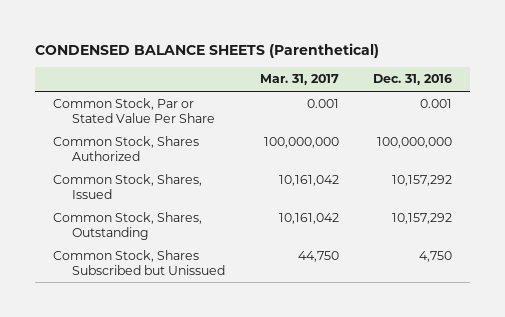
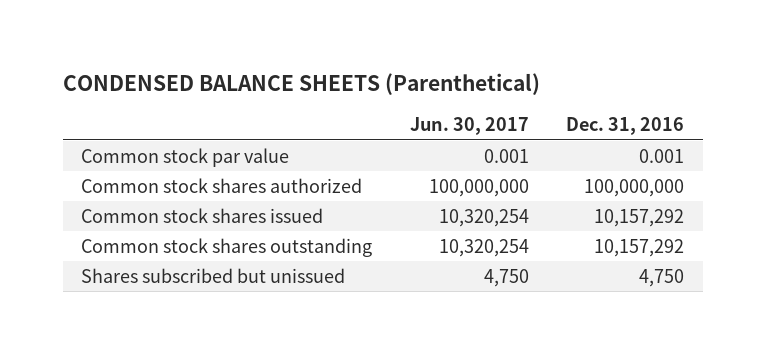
[259,74,339,86] Mar. 31, 2017 -> none
none -> [409,116,529,135] Jun. 30, 2017
[52,98,216,123] Common Stock, Par or Stated Value Per Share -> [81,147,290,167] Common stock par value
[52,136,199,161] Common Stock, Shares Authorized -> [81,177,363,193] Common stock shares authorized
[52,174,202,199] Common Stock, Shares, Issued -> [81,207,324,223] Common stock shares issued
[52,212,202,240] Common Stock, Shares, Outstanding -> [81,237,373,257] Common stock shares outstanding
[52,250,226,275] Common Stock, Shares Subscribed but Unissued -> [81,267,346,283] Shares subscribed but unissued

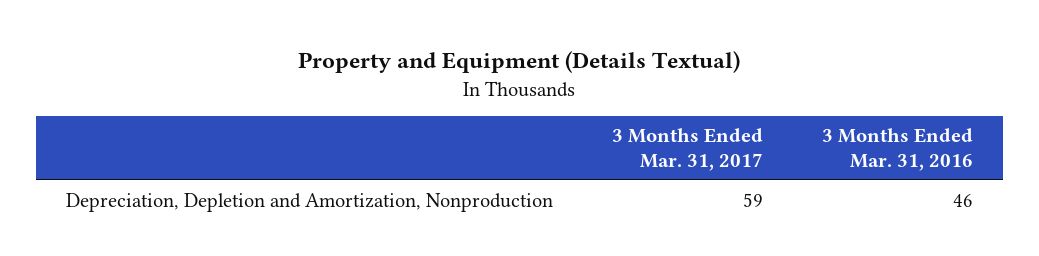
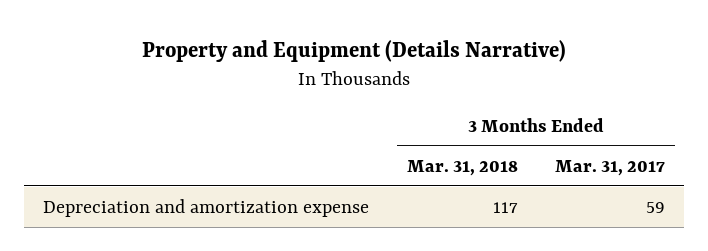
[298,50,741,73] Property and Equipment (Details Textual) -> [142,39,567,62] Property and Equipment (Details Narrative)
[822,128,974,172] 3 Months Ended Mar. 31, 2016 -> none
none -> [406,159,518,176] Mar. 31, 2018
[65,193,553,213] Depreciation, Depletion and Amortization, Nonproduction -> [43,199,370,218] Depreciation and amortization expense

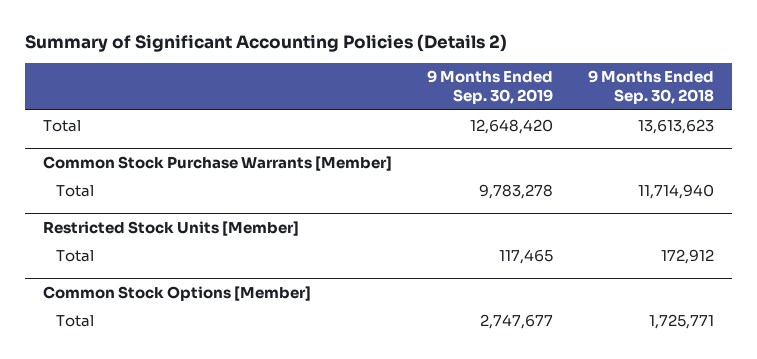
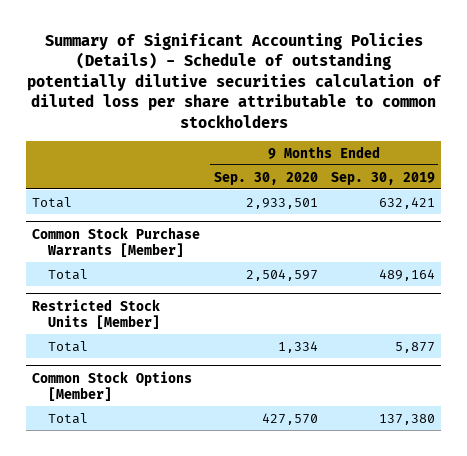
[25,34,508,53] Summary of Significant Accounting Policies (Details 2) -> [26,32,442,128] Summary of Significant Accounting Policies (Details) - Schedule of outstanding potentially dilutive securities calculation of diluted loss per share attributable to common stockholders
[587,70,714,104] 9 Months Ended Sep. 30, 2018 -> none
none -> [213,171,318,185] Sep. 30, 2020
[469,118,553,134] 12,648,420 -> [378,196,435,209] 632,421
[478,183,553,199] 9,783,278 -> [378,268,435,281] 489,164
[498,248,553,264] 117,465 -> [394,341,435,353] 5,877
[479,313,553,329] 2,747,677 -> [378,413,435,425] 137,380

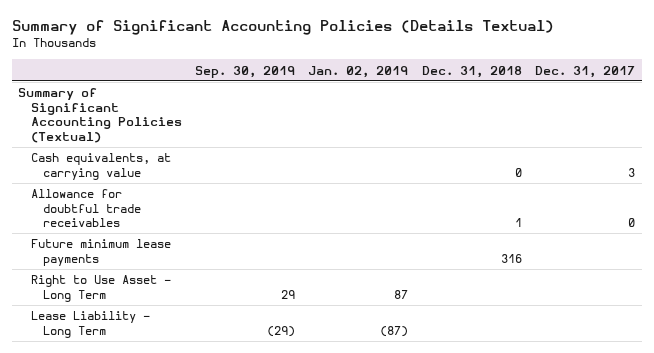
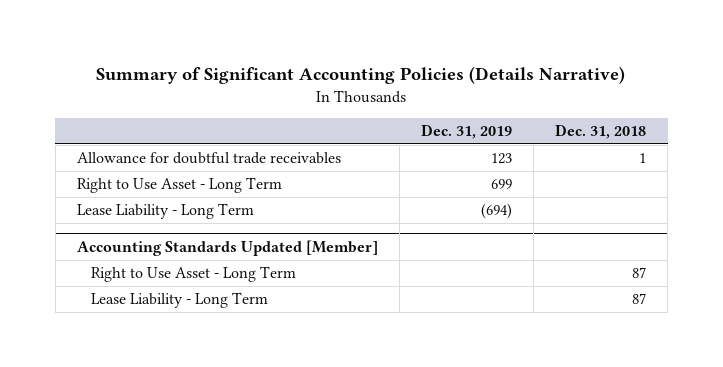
[11,19,554,35] Summary of Significant Accounting Policies (Details Textual) -> [96,66,626,85] Summary of Significant Accounting Policies (Details Narrative)
[195,65,296,78] Sep. 30, 2019 -> none
[308,65,409,78] Jan. 02, 2019 -> none
[535,65,636,78] Dec. 31, 2017 -> none
none -> [420,124,512,140] Dec. 31, 2019
[18,88,182,143] Summary of Significant Accounting Policies (Textual) -> none
[30,153,171,180] Cash equivalents, at carrying value -> none
[30,239,171,266] Future minimum lease payments -> none
none -> [76,239,378,256] Accounting Standards Updated [Member]
none -> [91,266,297,283] Right to Use Asset - Long Term
none -> [91,292,269,309] Lease Liability - Long Term

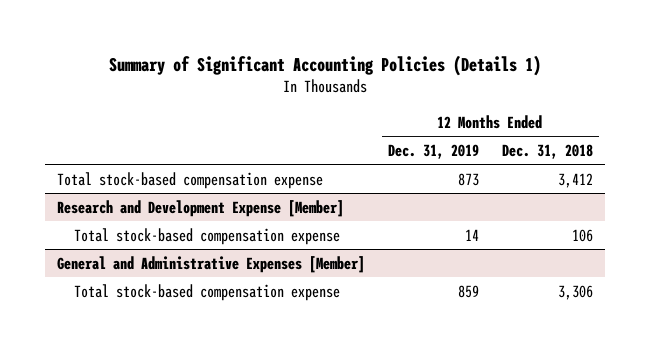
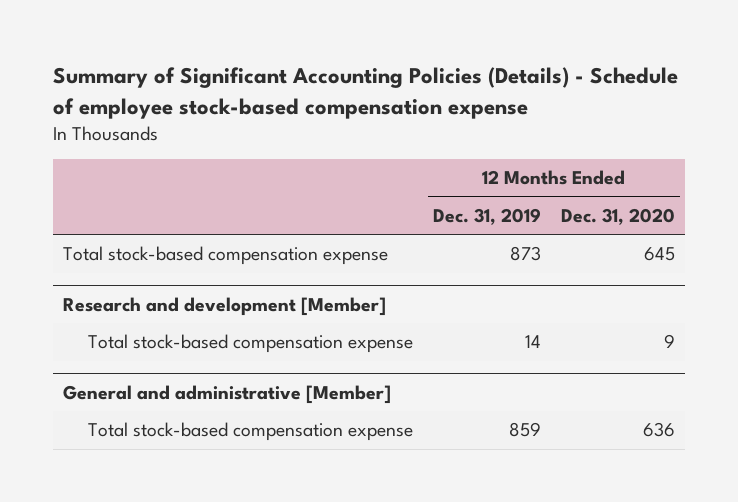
[108,54,541,76] Summary of Significant Accounting Policies (Details 1) -> [53,67,679,119] Summary of Significant Accounting Policies (Details) - Schedule of employee stock-based compensation expense
[502,144,594,160] Dec. 31, 2018 -> none
none -> [560,207,675,225] Dec. 31, 2020
[56,199,344,217] Research and Development Expense [Member] -> [63,296,387,316] Research and development [Member]
[56,255,365,273] General and Administrative Expenses [Member] -> [63,384,392,404] General and administrative [Member]

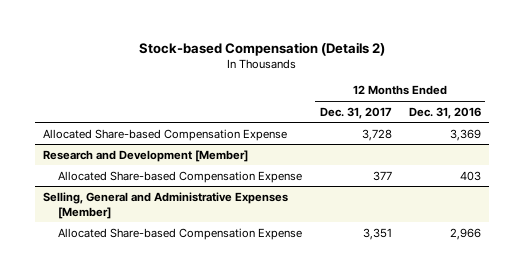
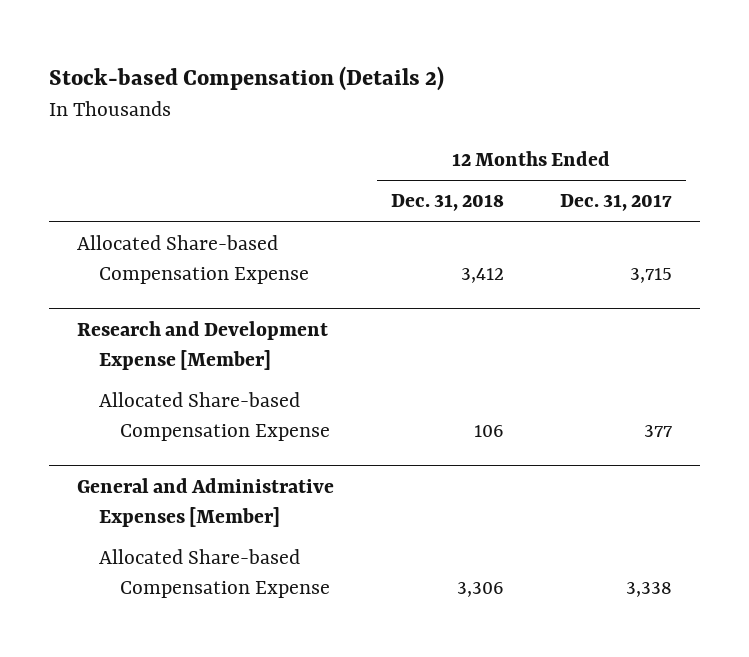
[408,106,481,119] Dec. 31, 2016 -> none
none -> [390,194,504,212] Dec. 31, 2018
[361,128,392,141] 3,728 -> [629,267,672,283] 3,715
[43,149,249,162] Research and Development [Member] -> [77,321,329,370] Research and Development Expense [Member]
[43,191,289,219] Selling, General and Administrative Expenses [Member] -> [77,478,335,527] General and Administrative Expenses [Member]
[362,227,392,240] 3,351 -> [625,581,672,597] 3,338

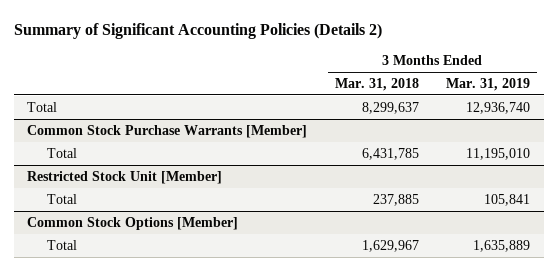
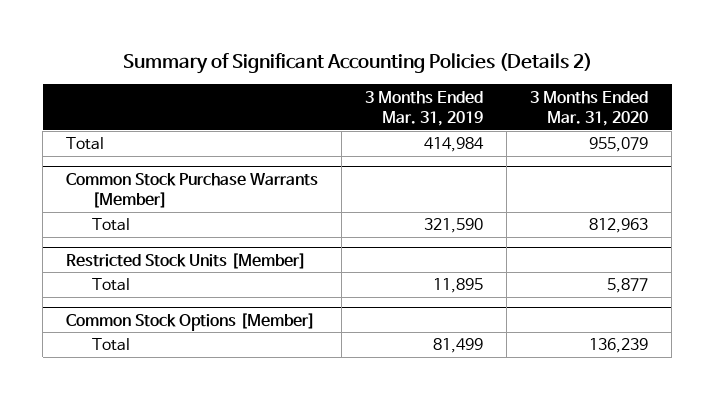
[334,78,419,92] Mar. 31, 2018 -> none
none -> [530,90,649,126] 3 Months Ended Mar. 31, 2020
[465,101,530,114] 12,936,740 -> [424,137,485,153] 414,984
[465,147,530,160] 11,195,010 -> [424,218,484,234] 321,590
[27,170,223,184] Restricted Stock Unit [Member] -> [66,252,307,269] Restricted Stock Units [Member]
[483,193,530,206] 105,841 -> [433,278,484,294] 11,895
[472,239,530,252] 1,635,889 -> [433,338,484,354] 81,499

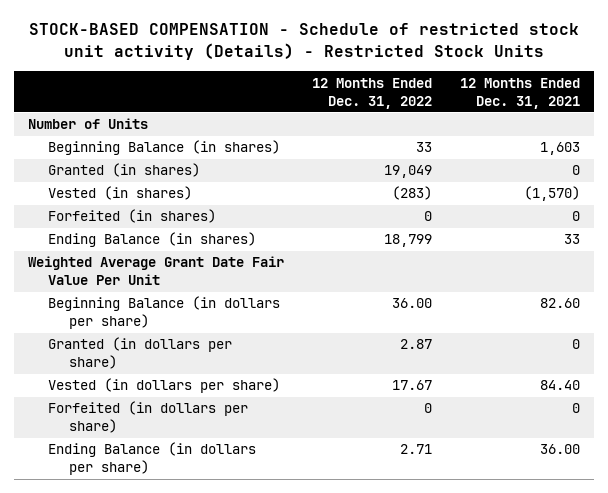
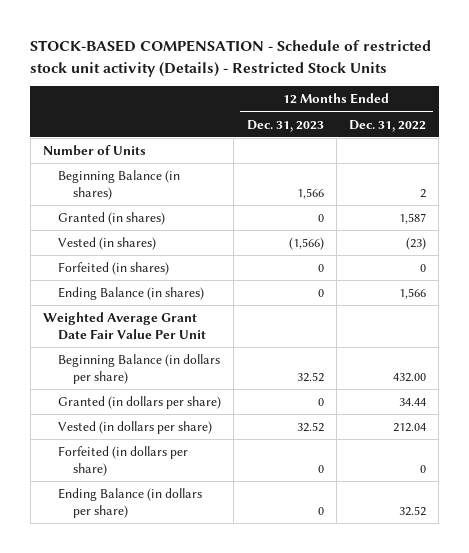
[459,77,580,109] 12 Months Ended Dec. 31, 2021 -> none
none -> [246,119,324,132] Dec. 31, 2023
[415,142,432,153] 33 -> [420,188,427,198] 2
[383,165,432,179] 19,049 -> [399,213,427,225] 1,587
[391,186,432,201] (283) -> [406,237,427,251] (23)
[383,234,432,248] 18,799 -> [399,288,427,300] 1,566
[391,298,432,309] 36.00 -> [393,372,427,382] 432.00
[399,339,432,350] 2.87 -> [399,398,427,407] 34.44
[391,380,432,391] 17.67 -> [393,423,427,433] 212.04
[399,444,432,455] 2.71 -> [399,505,427,516] 32.52

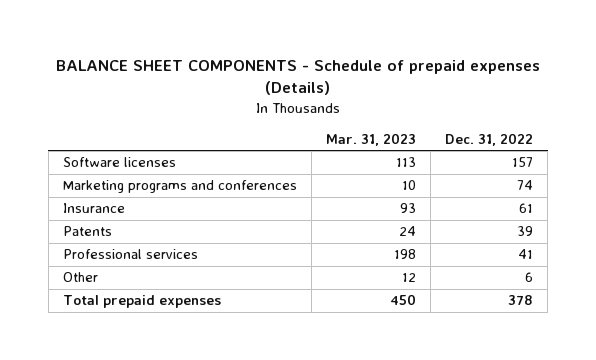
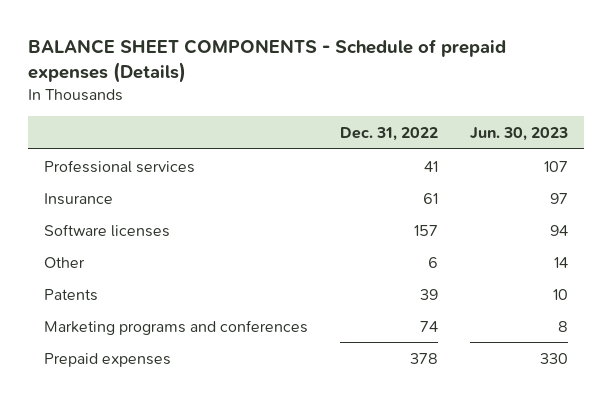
[326,132,417,146] Mar. 31, 2023 -> none
none -> [470,126,569,141] Jun. 30, 2023
[62,203,125,214] Insurance -> [44,192,114,205] Insurance
[62,157,176,168] Software licenses -> [44,223,171,237] Software licenses
[62,226,112,237] Patents -> [44,288,99,301] Patents
[62,180,297,194] Marketing programs and conferences -> [44,319,309,335] Marketing programs and conferences
[62,295,221,309] Total prepaid expenses -> [44,352,172,367] Prepaid expenses

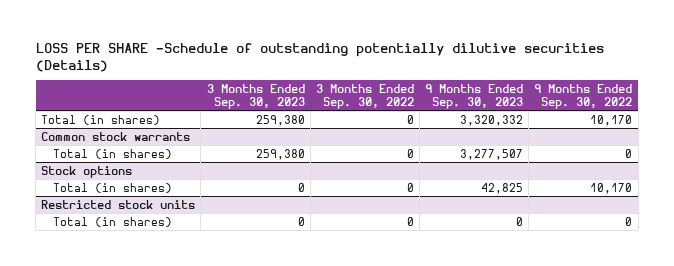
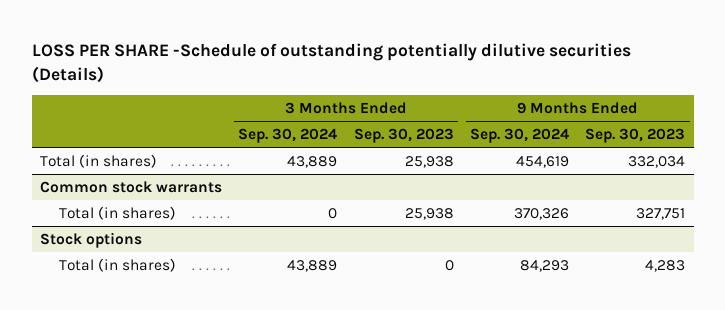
[315,84,414,109] 3 Months Ended Sep. 30, 2022 -> none
[534,84,633,109] 9 Months Ended Sep. 30, 2022 -> none
none -> [238,127,338,143] Sep. 30, 2024
none -> [470,127,570,143] Sep. 30, 2024
[255,114,305,126] 259,380 -> [404,155,454,168] 25,938
[460,114,524,126] 3,320,332 -> [628,155,686,168] 332,034
[255,148,305,160] 259,380 -> [404,207,454,220] 25,938
[460,148,524,160] 3,277,507 -> [636,207,686,220] 327,751
[41,199,196,209] Restricted stock units -> none
[53,216,173,227] Total (in shares) -> none
[481,182,524,194] 42,825 -> [645,259,686,272] 4,283

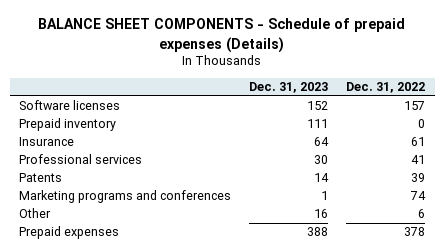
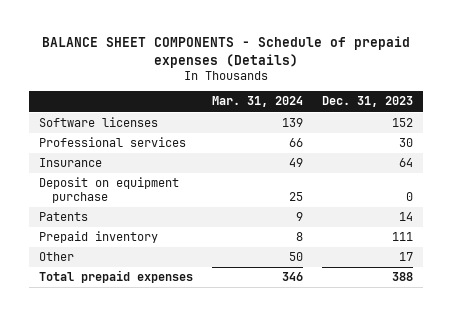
[346,82,426,94] Dec. 31, 2022 -> none
none -> [212,96,304,108] Mar. 31, 2024
[19,137,75,147] Insurance -> [39,158,103,168] Insurance
none -> [39,177,180,204] Deposit on equipment purchase
[19,190,232,204] Marketing programs and conferences -> none
[19,118,117,132] Prepaid inventory -> [39,231,159,244] Prepaid inventory
[314,209,329,219] 16 -> [399,252,414,262] 17
[19,226,120,240] Prepaid expenses -> [39,270,194,284] Total prepaid expenses

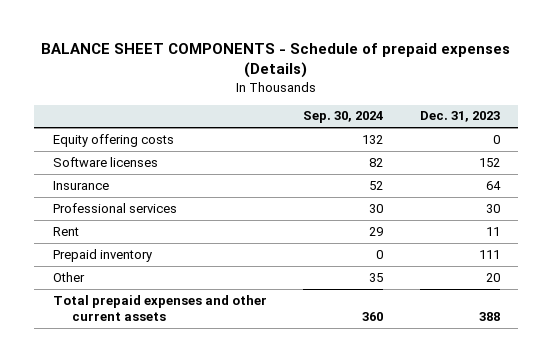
[212,96,304,108] Mar. 31, 2024 -> none
none -> [303,111,384,124] Sep. 30, 2024
none -> [52,133,174,147] Equity offering costs
[39,177,180,204] Deposit on equipment purchase -> none
[39,212,89,222] Patents -> none
[39,137,187,148] Professional services -> [52,202,177,213] Professional services
none -> [52,226,79,236] Rent
[399,252,414,262] 17 -> [486,272,501,282] 20
[39,270,194,284] Total prepaid expenses -> [52,294,267,322] Total prepaid expenses and other current assets

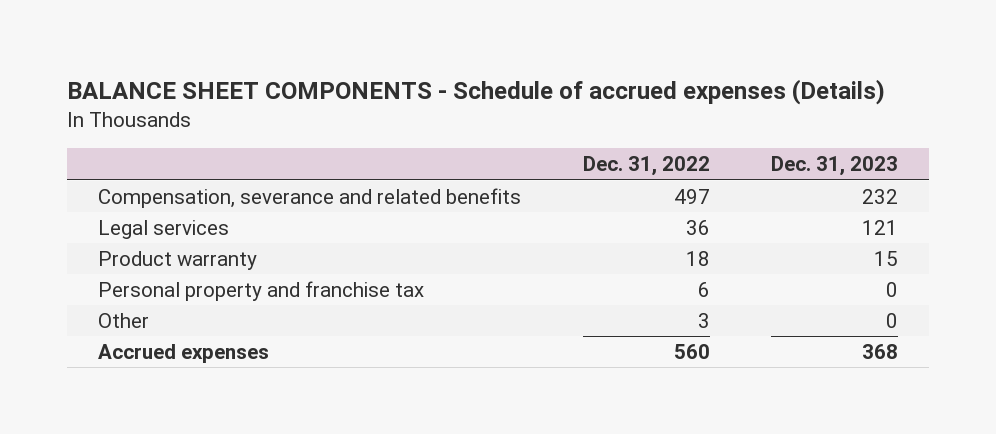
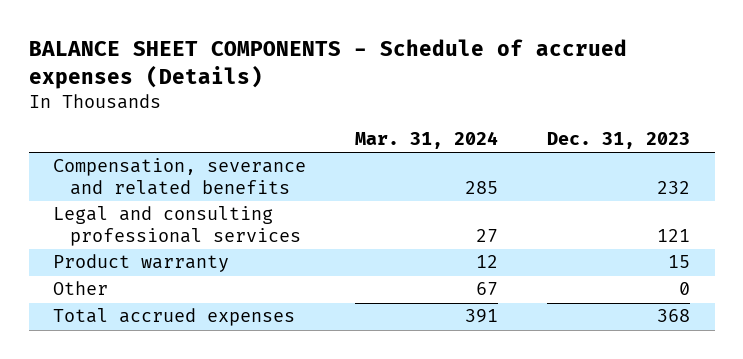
[582,156,710,177] Dec. 31, 2022 -> none
none -> [355,131,499,150] Mar. 31, 2024
[98,220,230,240] Legal services -> [53,206,302,246] Legal and consulting professional services
[98,281,425,302] Personal property and franchise tax -> none
[98,344,270,364] Accrued expenses -> [53,308,296,327] Total accrued expenses

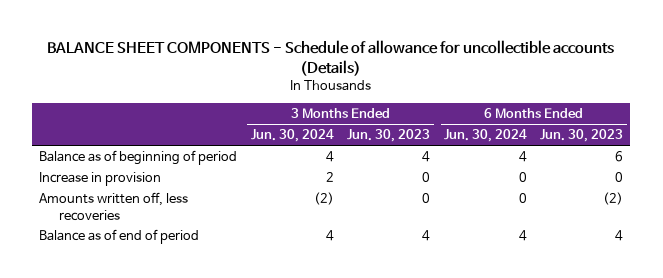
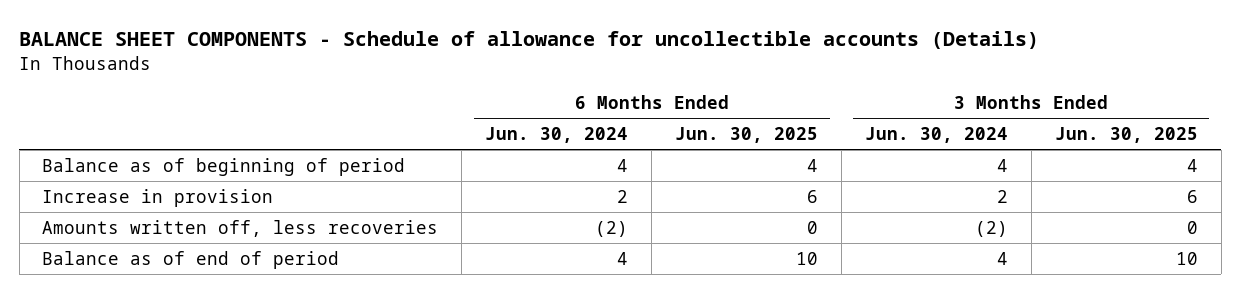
[347,129,431,143] Jun. 30, 2023 -> none
[540,129,624,143] Jun. 30, 2023 -> none
none -> [675,127,819,144] Jun. 30, 2025
none -> [1054,127,1198,144] Jun. 30, 2025
[518,172,527,183] 0 -> [617,189,629,203] 2
[518,193,527,204] 0 -> [595,220,629,237] (2)

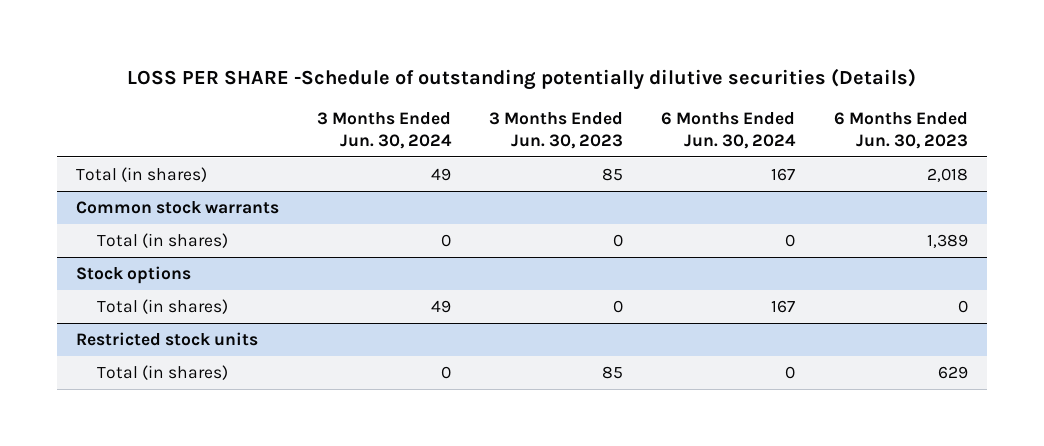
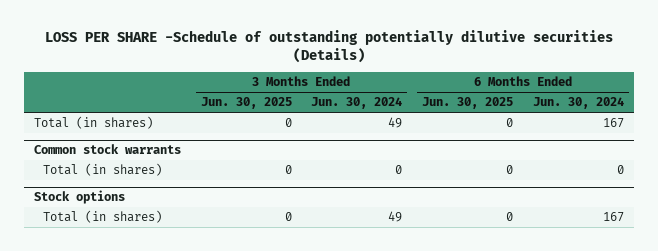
[489,111,624,149] 3 Months Ended Jun. 30, 2023 -> none
[833,111,968,149] 6 Months Ended Jun. 30, 2023 -> none
none -> [200,97,292,110] Jun. 30, 2025
none -> [422,97,514,110] Jun. 30, 2025
[76,331,259,346] Restricted stock units -> none
[97,364,229,380] Total (in shares) -> none

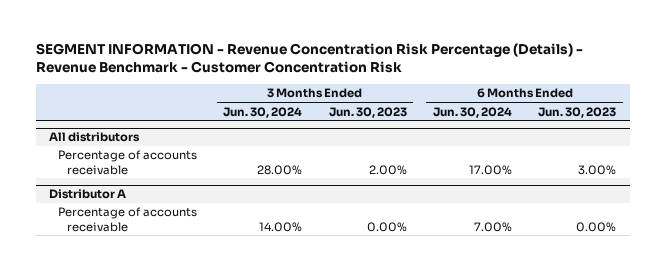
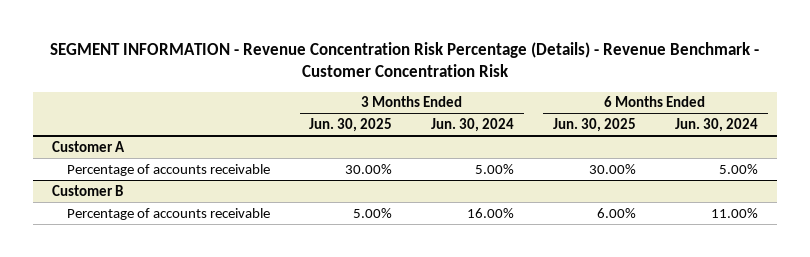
[328,106,407,118] Jun. 30, 2023 -> none
[538,106,617,118] Jun. 30, 2023 -> none
none -> [309,118,393,133] Jun. 30, 2025
none -> [553,118,637,133] Jun. 30, 2025
[49,132,141,143] All distributors -> [52,140,126,152] Customer A
[257,164,303,175] 28.00% -> [475,163,515,174] 5.00%
[469,164,513,175] 17.00% -> [718,163,758,174] 5.00%
[49,189,127,200] Distributor A -> [52,184,124,196] Customer B
[259,221,303,232] 14.00% -> [467,207,515,218] 16.00%
[474,221,513,232] 7.00% -> [710,207,758,218] 11.00%

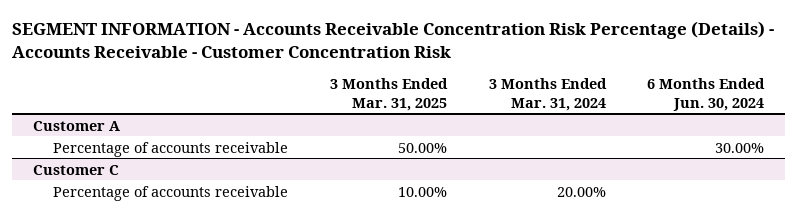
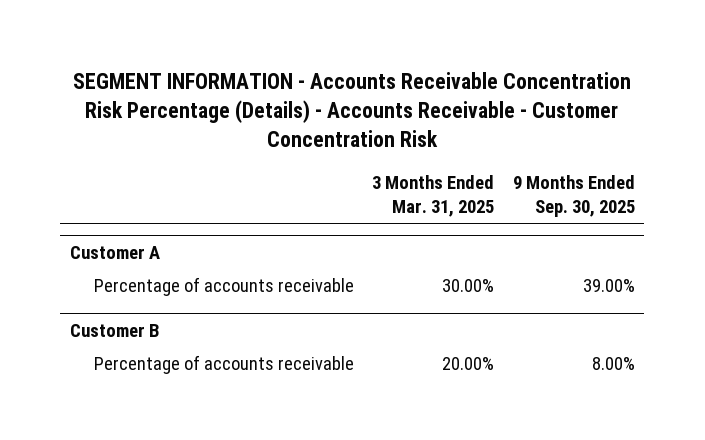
[488,77,607,111] 3 Months Ended Mar. 31, 2024 -> none
[647,77,766,111] 6 Months Ended Jun. 30, 2024 -> none
none -> [512,175,635,218] 9 Months Ended Sep. 30, 2025
[32,164,119,175] Customer C -> none
[397,142,447,153] 50.00% -> [442,279,495,293] 30.00%
none -> [69,324,159,338] Customer B
[397,186,447,197] 10.00% -> [442,357,495,371] 20.00%

